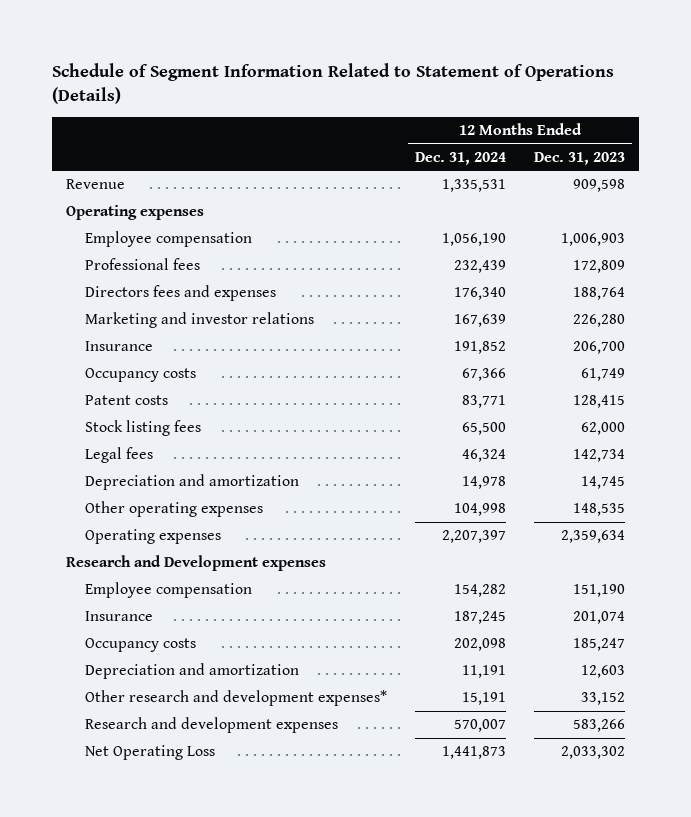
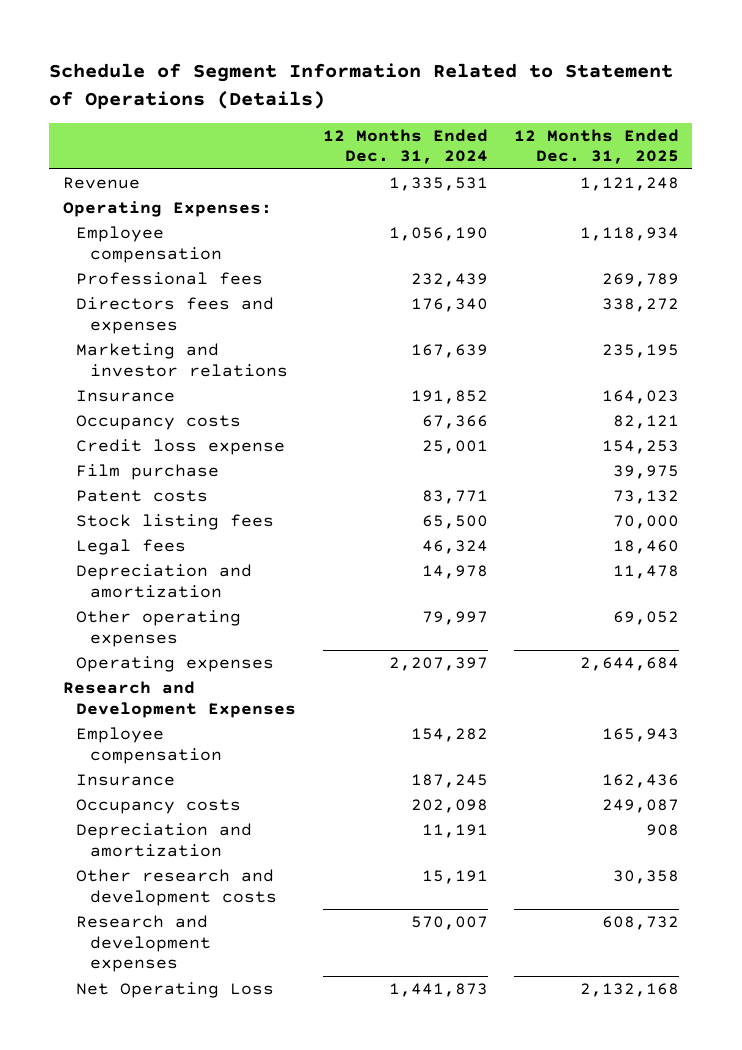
[534,151,626,165] Dec. 31, 2023 -> none
none -> [514,128,680,165] 12 Months Ended Dec. 31, 2025
[66,205,205,221] Operating expenses -> [62,200,272,217] Operating Expenses:
none -> [76,438,286,455] Credit loss expense
none -> [76,463,220,480] Film purchase
[454,503,507,517] 104,998 -> [421,610,488,625] 79,997
[66,555,327,572] Research and Development expenses -> [62,680,297,718] Research and Development Expenses
[85,690,388,707] Other research and development expenses* -> [76,868,277,906] Other research and development costs

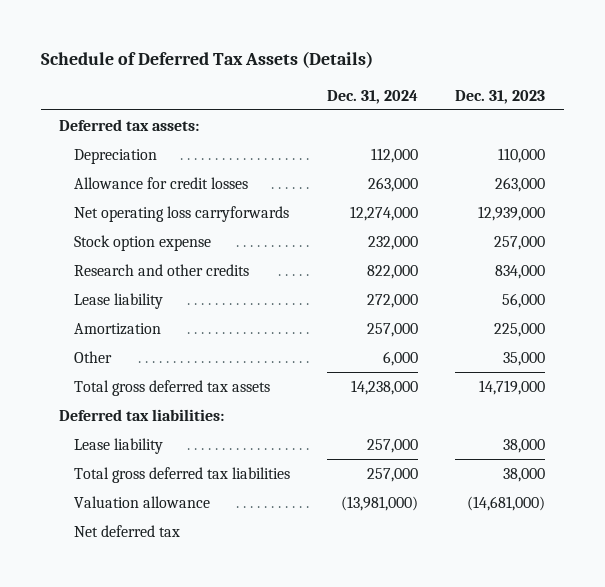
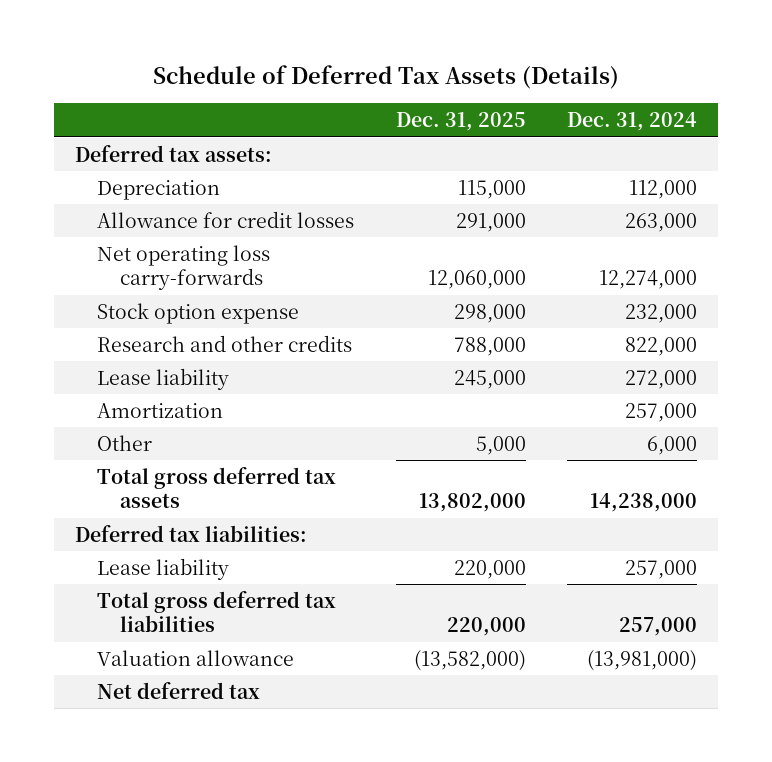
[455,89,546,104] Dec. 31, 2023 -> none
none -> [395,112,526,132] Dec. 31, 2025
[74,205,290,222] Net operating loss carryforwards -> [97,244,271,291] Net operating loss carry-forwards

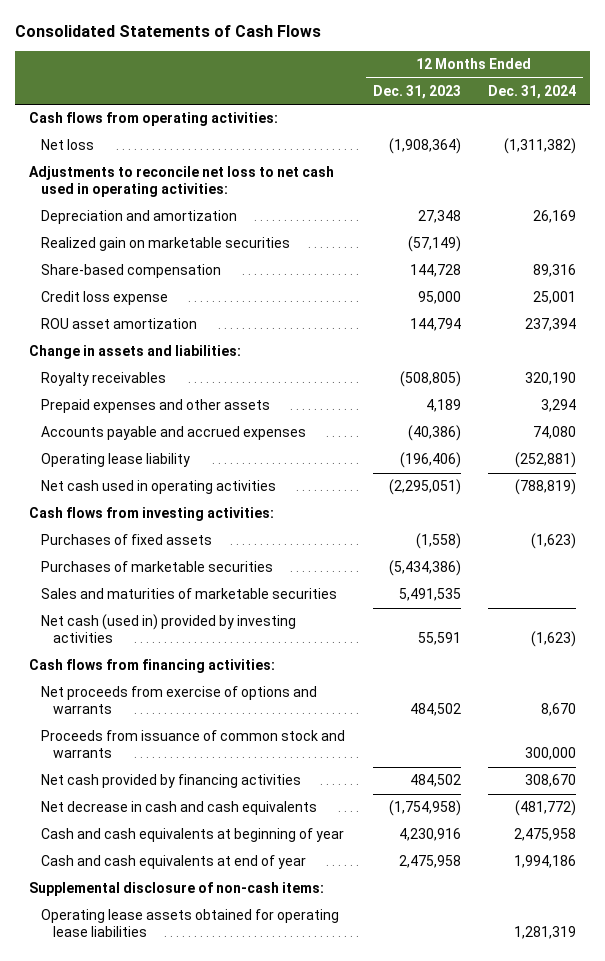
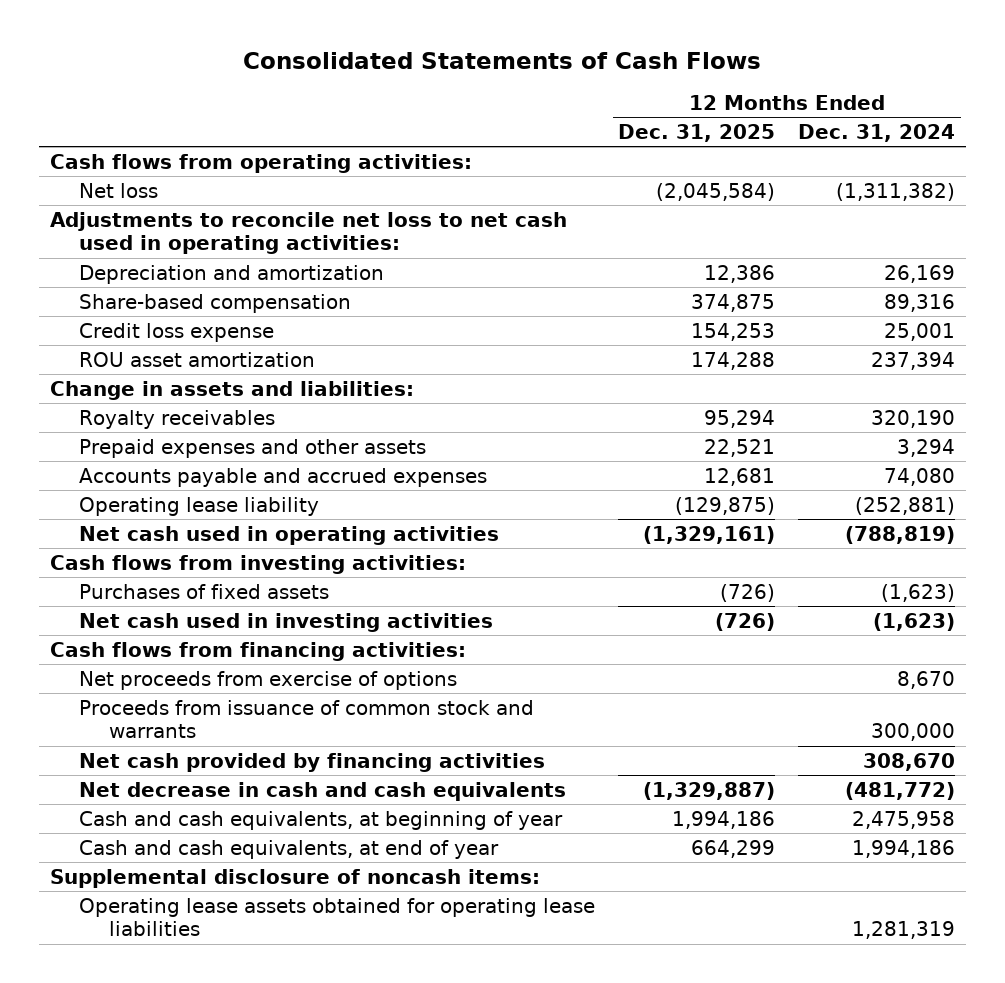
[372,84,461,99] Dec. 31, 2023 -> none
none -> [618,123,776,142] Dec. 31, 2025
[40,237,290,252] Realized gain on marketable securities -> none
[40,561,273,573] Purchases of marketable securities -> none
[40,588,337,600] Sales and maturities of marketable securities -> none
[40,614,296,644] Net cash (used in) provided by investing activities -> [79,612,494,632] Net cash used in investing activities
[40,686,317,715] Net proceeds from exercise of options and warrants -> [79,670,458,690] Net proceeds from exercise of options
[40,828,344,843] Cash and cash equivalents at beginning of year -> [79,810,564,830] Cash and cash equivalents, at beginning of year
[40,855,306,870] Cash and cash equivalents at end of year -> [79,839,500,859] Cash and cash equivalents, at end of year
[29,882,325,897] Supplemental disclosure of non-cash items: -> [49,868,540,888] Supplemental disclosure of noncash items:

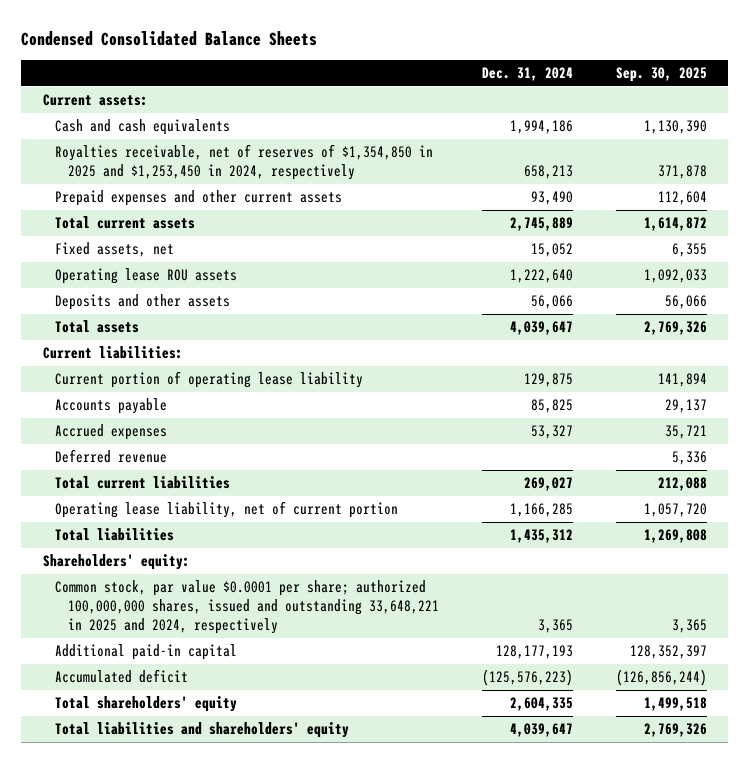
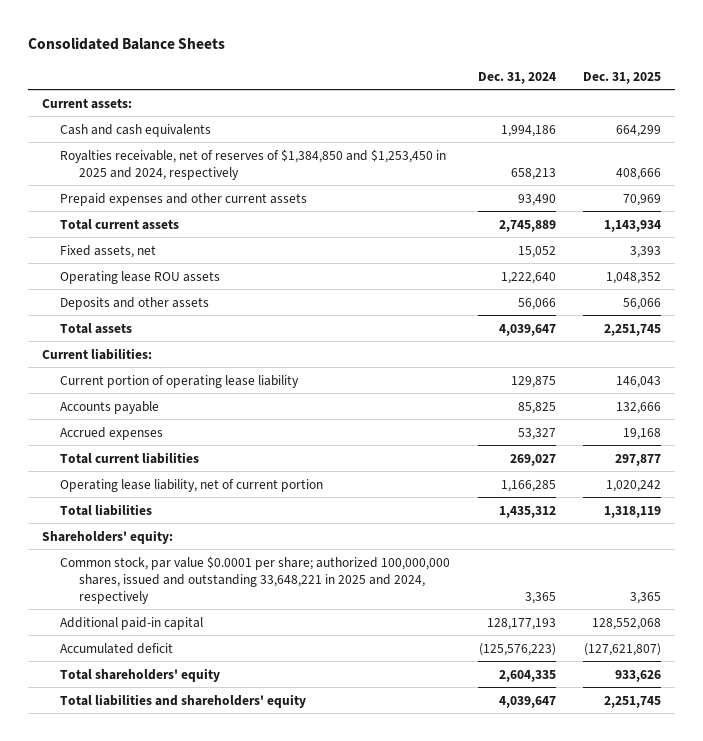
[21,31,318,47] Condensed Consolidated Balance Sheets -> [28,37,226,51] Consolidated Balance Sheets
[615,67,707,83] Sep. 30, 2025 -> none
none -> [583,71,662,84] Dec. 31, 2025
[55,144,434,181] Royalties receivable, net of reserves of $1,354,850 in 2025 and $1,253,450 in 2024, respectively -> [60,148,447,180] Royalties receivable, net of reserves of $1,384,850 and $1,253,450 in 2025 and 2024, respectively
[55,449,168,464] Deferred revenue -> none

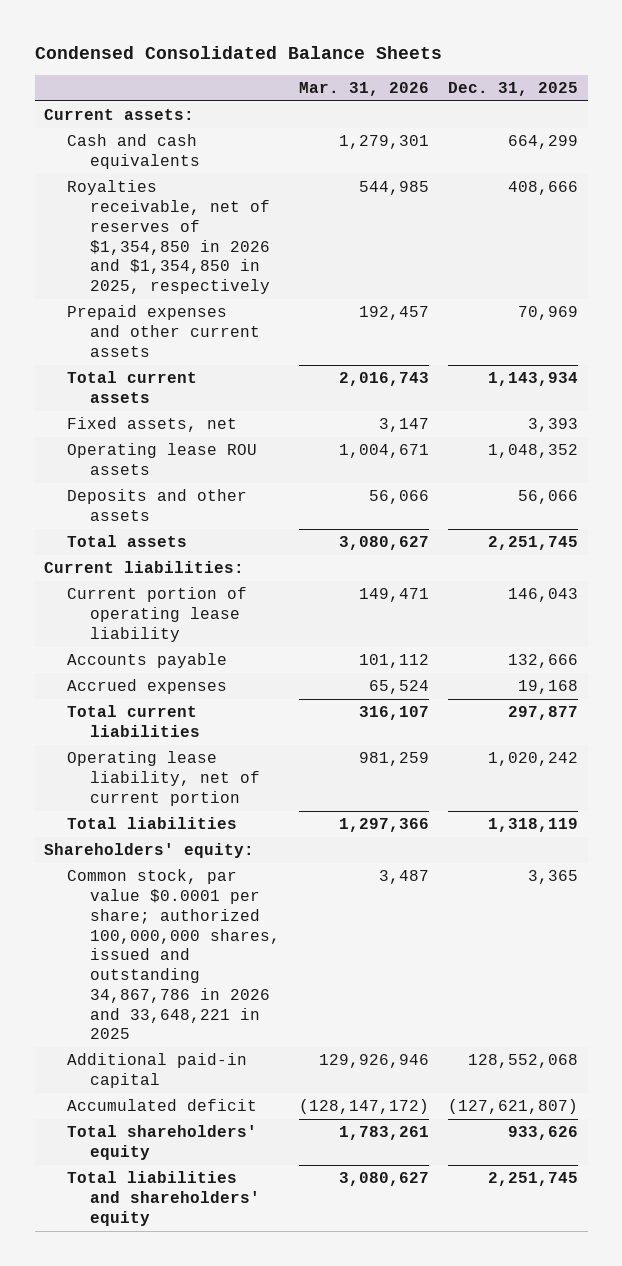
[28,37,226,51] Consolidated Balance Sheets -> [34,46,442,60] Condensed Consolidated Balance Sheets
[477,71,556,84] Dec. 31, 2024 -> none
none -> [299,82,430,97] Mar. 31, 2026
[60,148,447,180] Royalties receivable, net of reserves of $1,384,850 and $1,253,450 in 2025 and 2024, respectively -> [67,180,271,295] Royalties receivable, net of reserves of $1,354,850 in 2026 and $1,354,850 in 2025, respectively
[60,555,451,604] Common stock, par value $0.0001 per share; authorized 100,000,000 shares, issued and outstanding 33,648,221 in 2025 and 2024, respectively -> [67,869,281,1040] Common stock, par value $0.0001 per share; authorized 100,000,000 shares, issued and outstanding 34,867,786 in 2026 and 33,648,221 in 2025

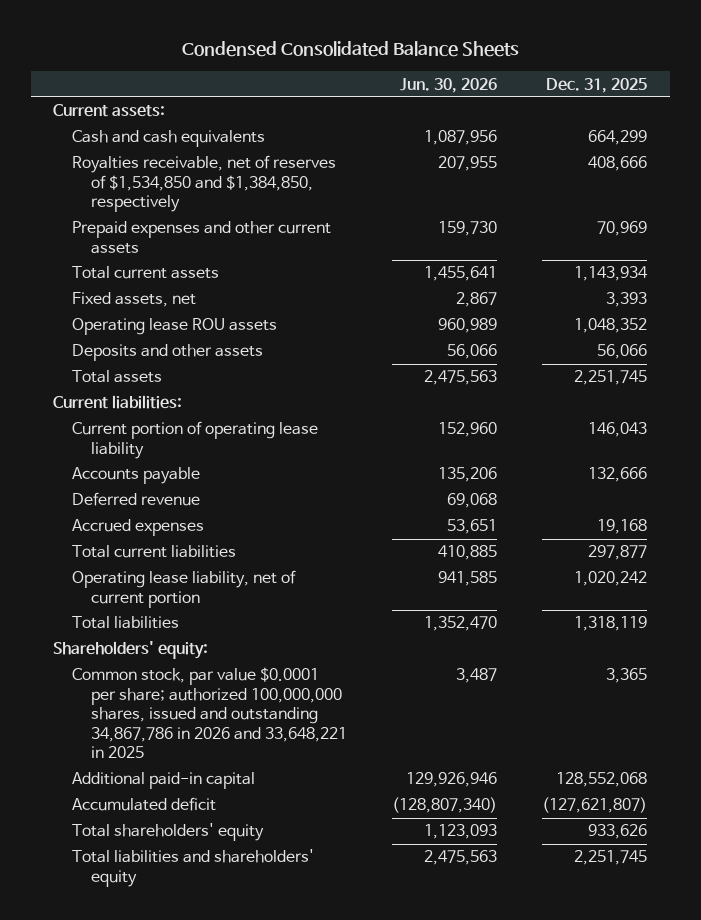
[299,82,430,97] Mar. 31, 2026 -> none
none -> [400,77,498,93] Jun. 30, 2026
[67,180,271,295] Royalties receivable, net of reserves of $1,354,850 in 2026 and $1,354,850 in 2025, respectively -> [72,155,337,213] Royalties receivable, net of reserves of $1,534,850 and $1,384,850, respectively
none -> [72,492,201,507] Deferred revenue

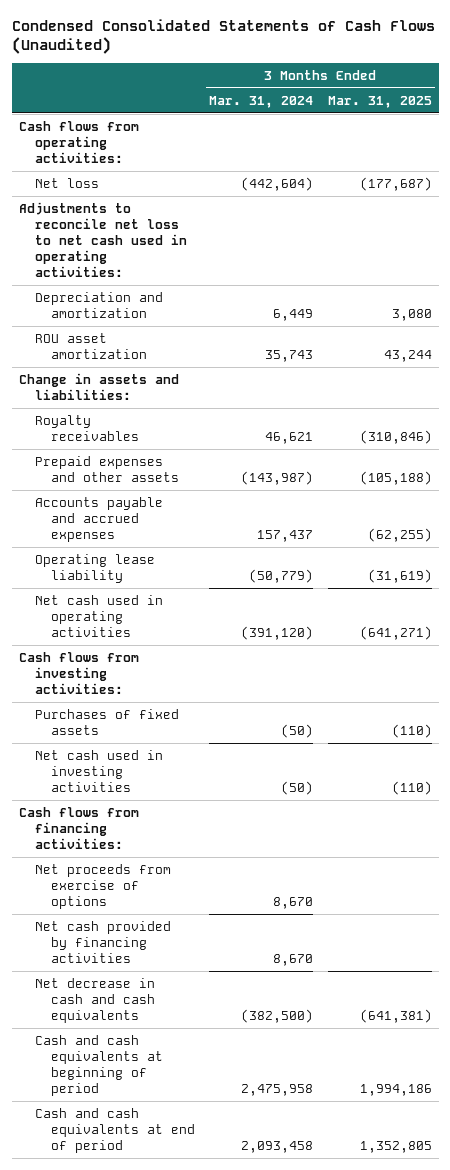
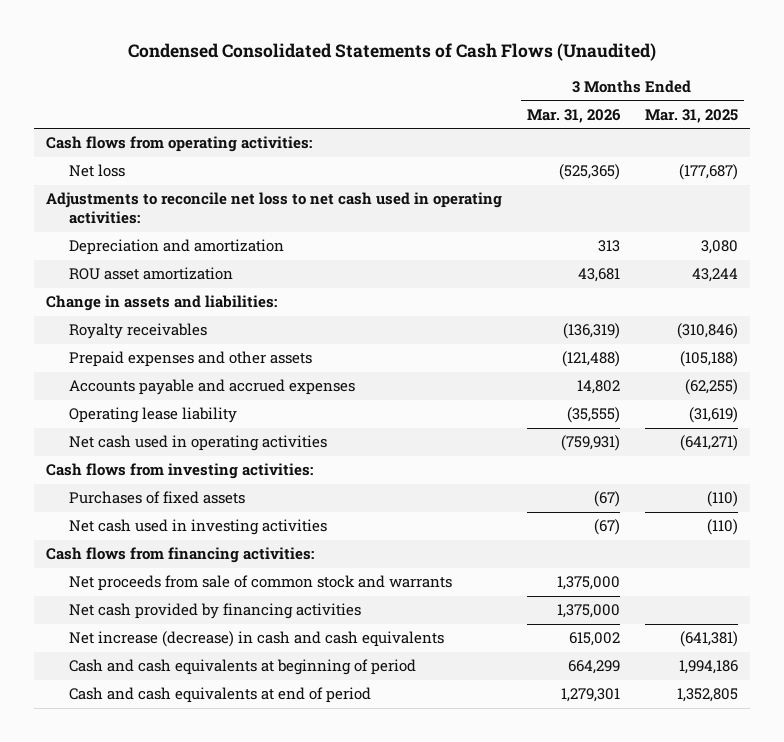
[209,95,314,108] Mar. 31, 2024 -> none
none -> [526,108,621,123] Mar. 31, 2026
[35,863,172,909] Net proceeds from exercise of options -> none
none -> [69,575,453,592] Net proceeds from sale of common stock and warrants
[35,977,156,1023] Net decrease in cash and cash equivalents -> [69,631,445,648] Net increase (decrease) in cash and cash equivalents

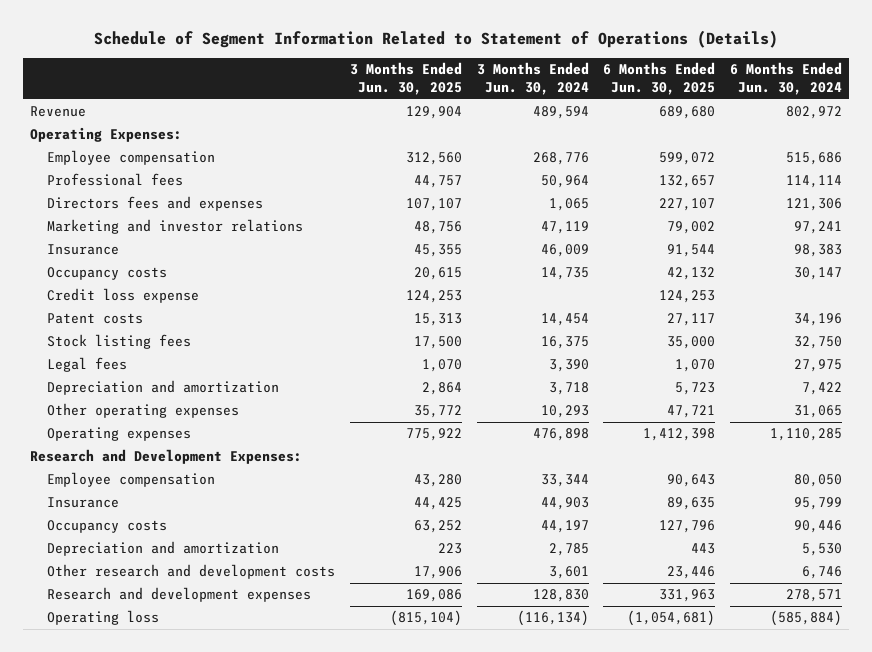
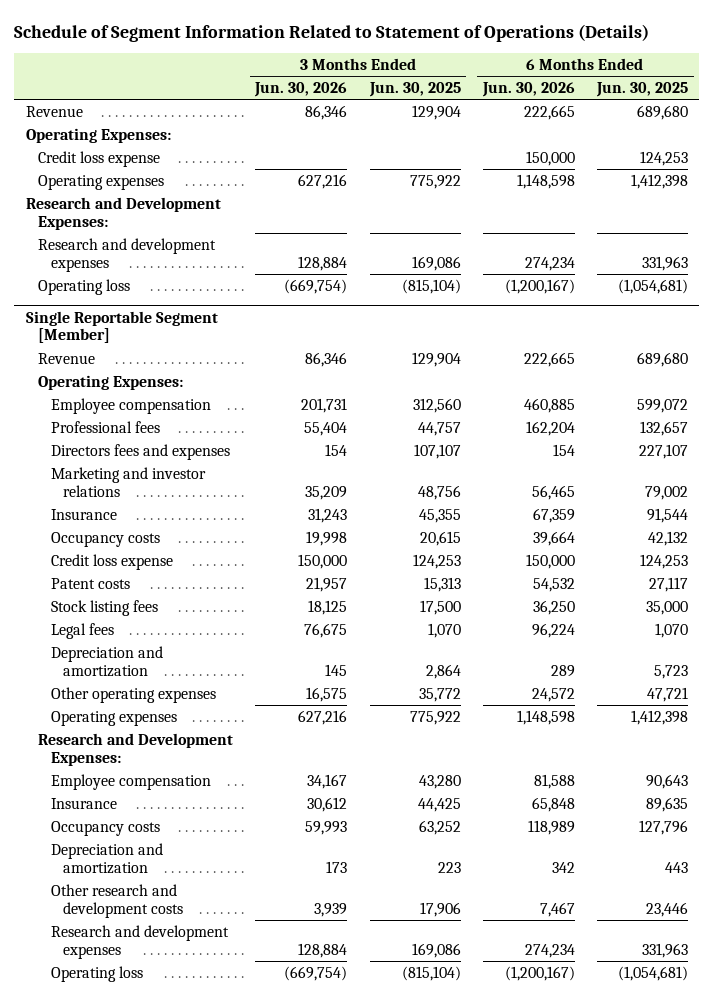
[476,62,589,96] 3 Months Ended Jun. 30, 2024 -> none
[730,62,843,96] 6 Months Ended Jun. 30, 2024 -> none
none -> [254,82,348,98] Jun. 30, 2026
none -> [481,82,575,98] Jun. 30, 2026
none -> [38,150,161,167] Credit loss expense
none -> [38,174,165,190] Operating expenses
none -> [25,196,221,230] Research and Development Expenses:
none -> [38,237,217,272] Research and development expenses
none -> [38,278,131,295] Operating loss
none -> [25,310,218,344] Single Reportable Segment [Member]
none -> [38,352,96,364] Revenue
none -> [38,374,184,390] Operating Expenses:

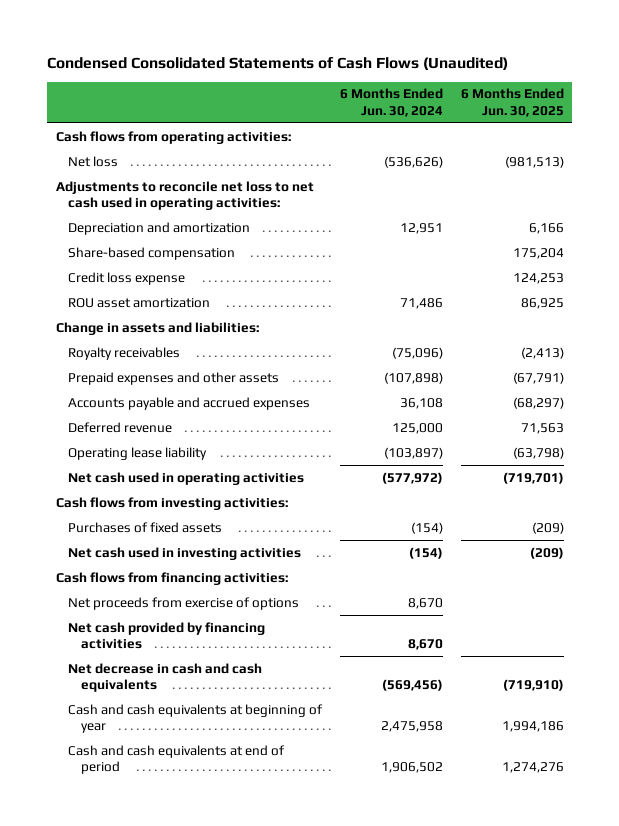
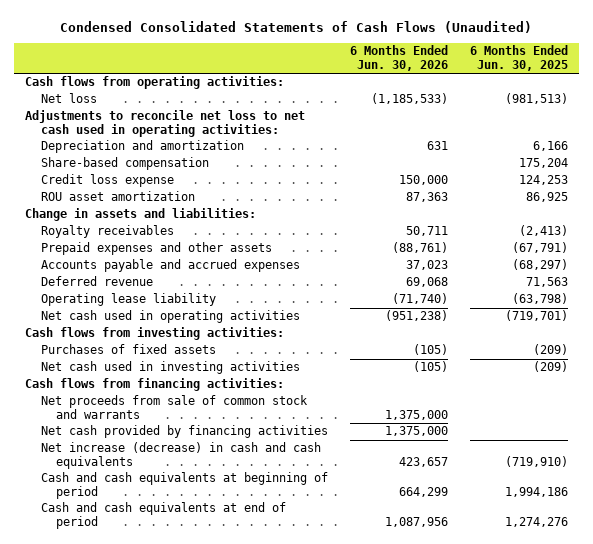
[339,88,443,117] 6 Months Ended Jun. 30, 2024 -> none
none -> [349,45,448,72] 6 Months Ended Jun. 30, 2026
[68,596,300,610] Net proceeds from exercise of options -> none
none -> [40,395,308,420] Net proceeds from sale of common stock and warrants
[68,662,263,692] Net decrease in cash and cash equivalents -> [40,442,321,470] Net increase (decrease) in cash and cash equivalents
[68,703,324,733] Cash and cash equivalents at beginning of year -> [40,472,328,500] Cash and cash equivalents at beginning of period

